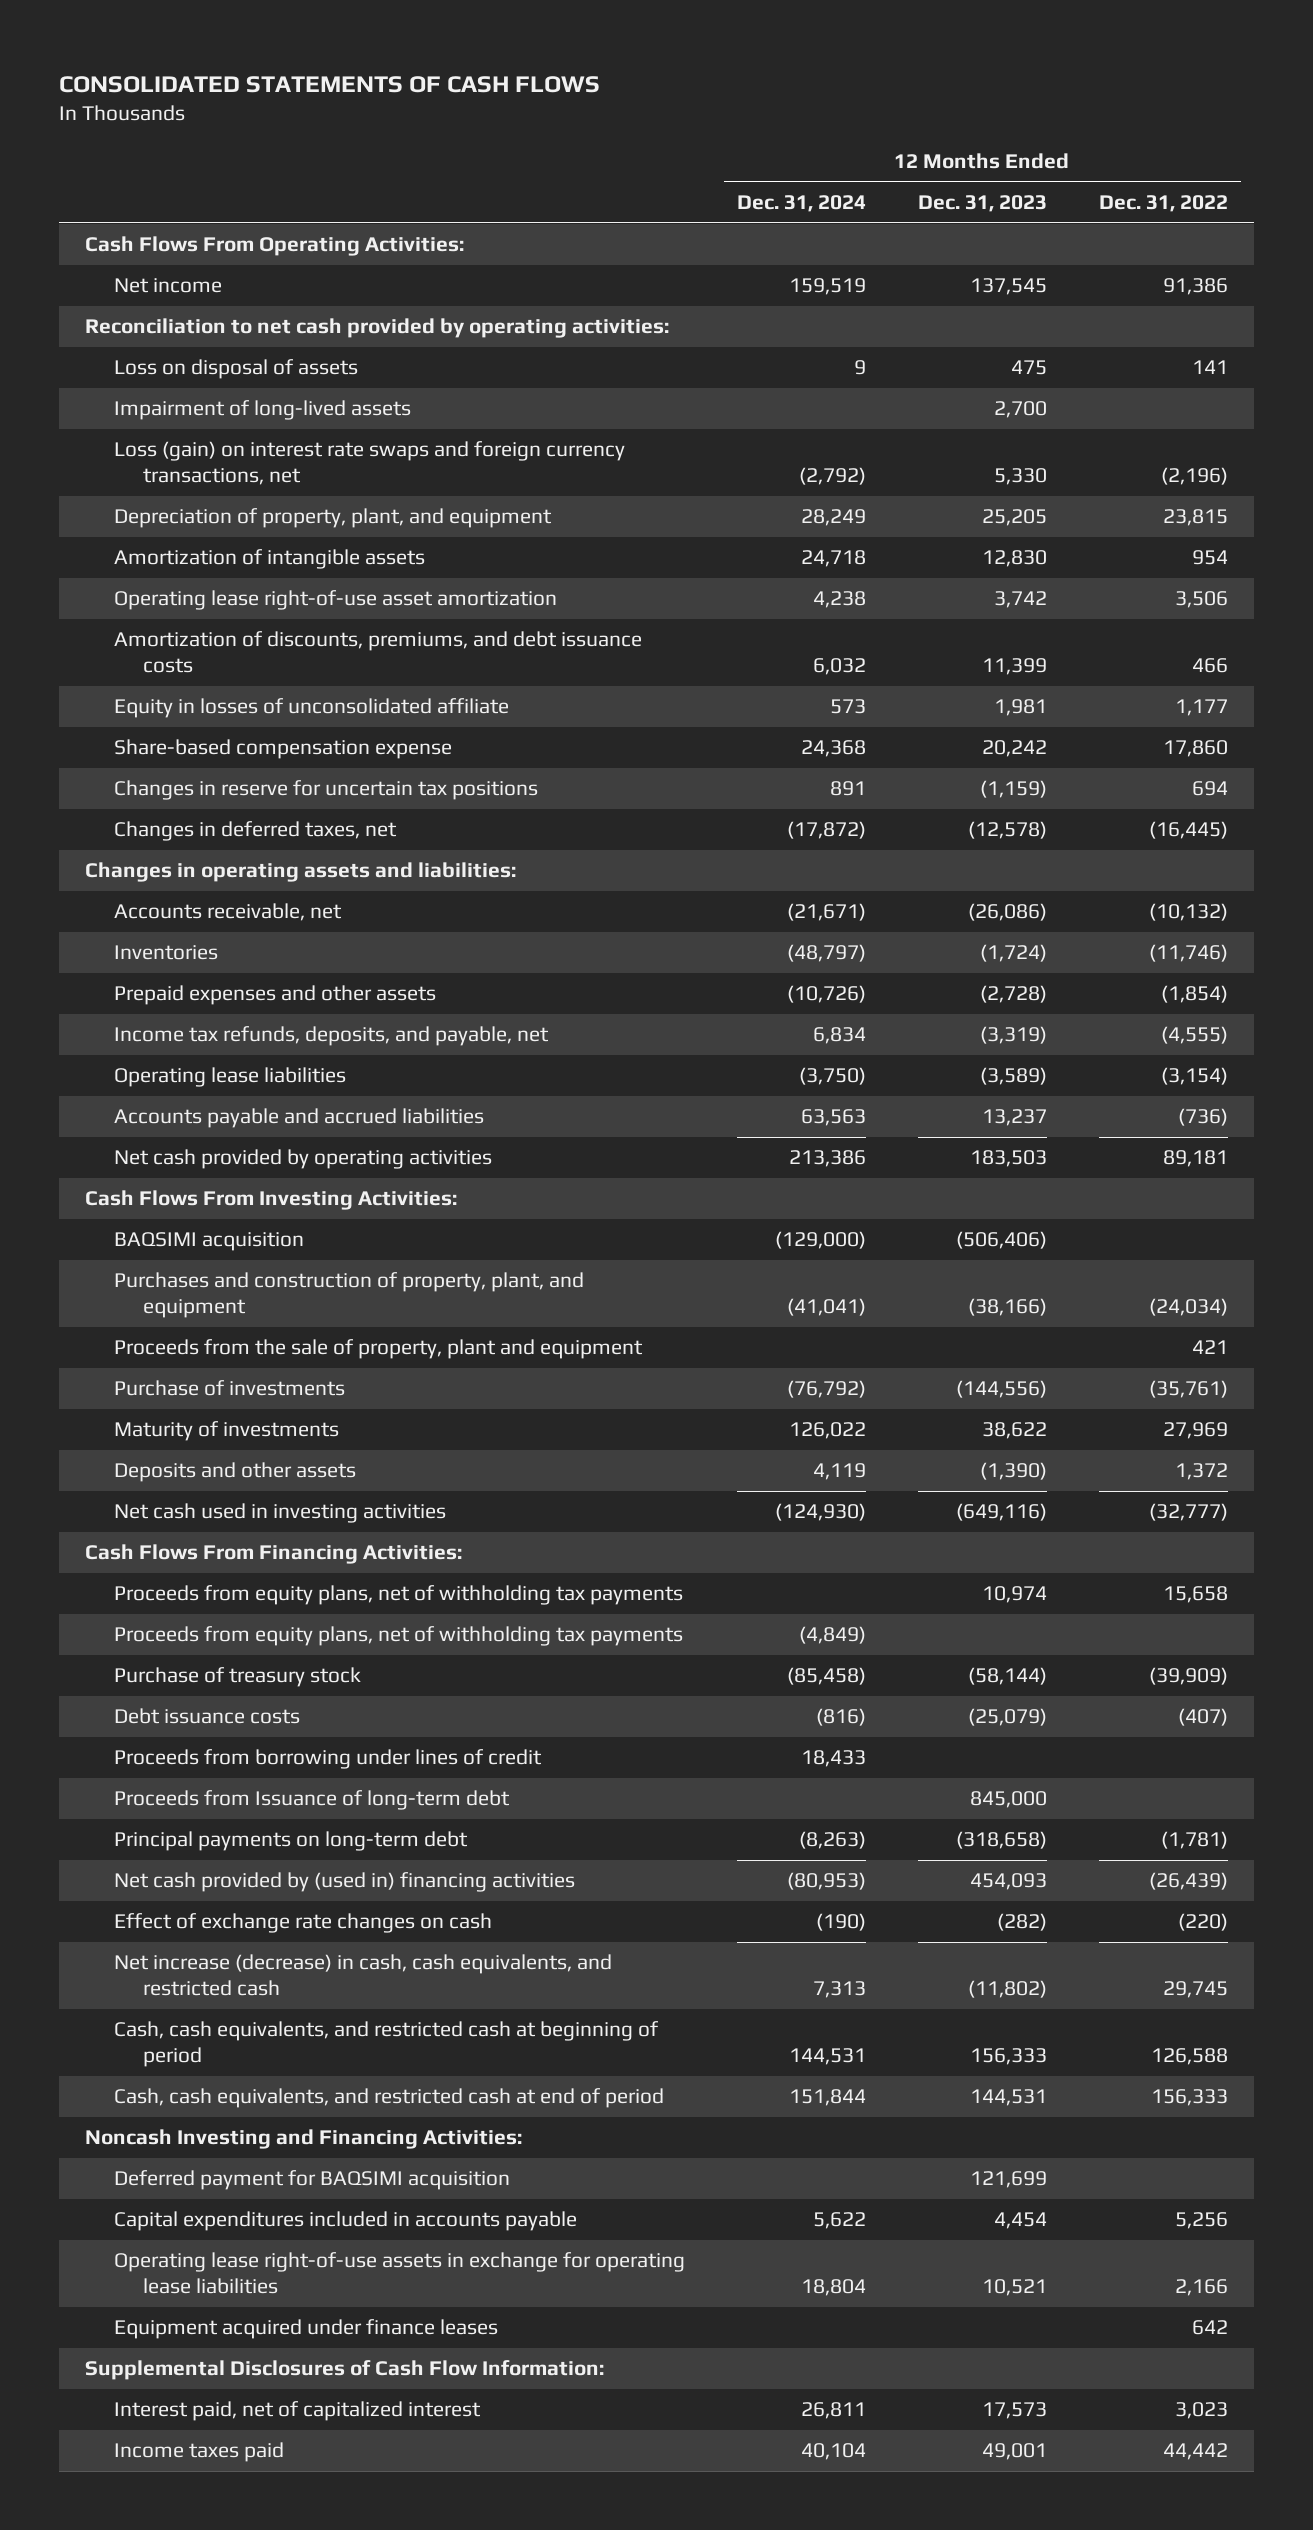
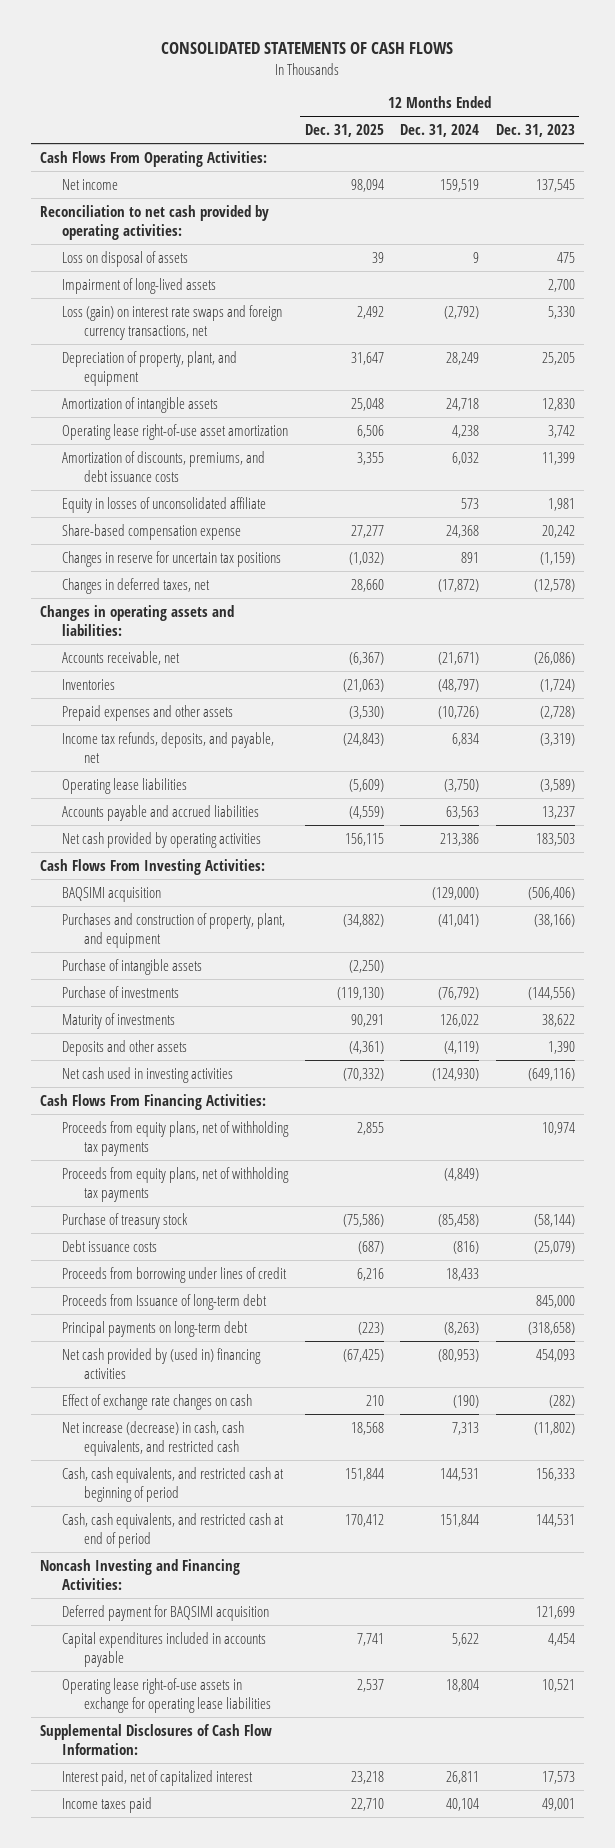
[1098,195,1228,213] Dec. 31, 2022 -> none
none -> [304,124,384,138] Dec. 31, 2025
[113,1339,643,1360] Proceeds from the sale of property, plant and equipment -> none
none -> [61,958,202,975] Purchase of intangible assets
[812,1463,866,1481] 4,119 -> [444,1040,480,1054] (4,119)
[979,1462,1047,1481] (1,390) -> [548,1040,576,1054] 1,390
[113,2319,498,2340] Equipment acquired under finance leases -> none

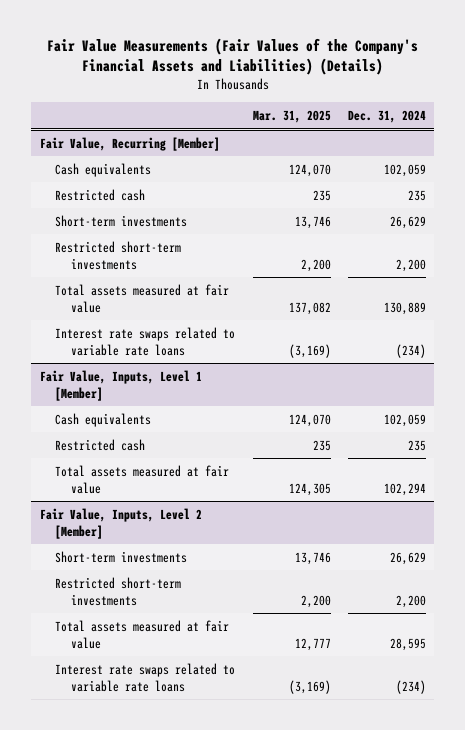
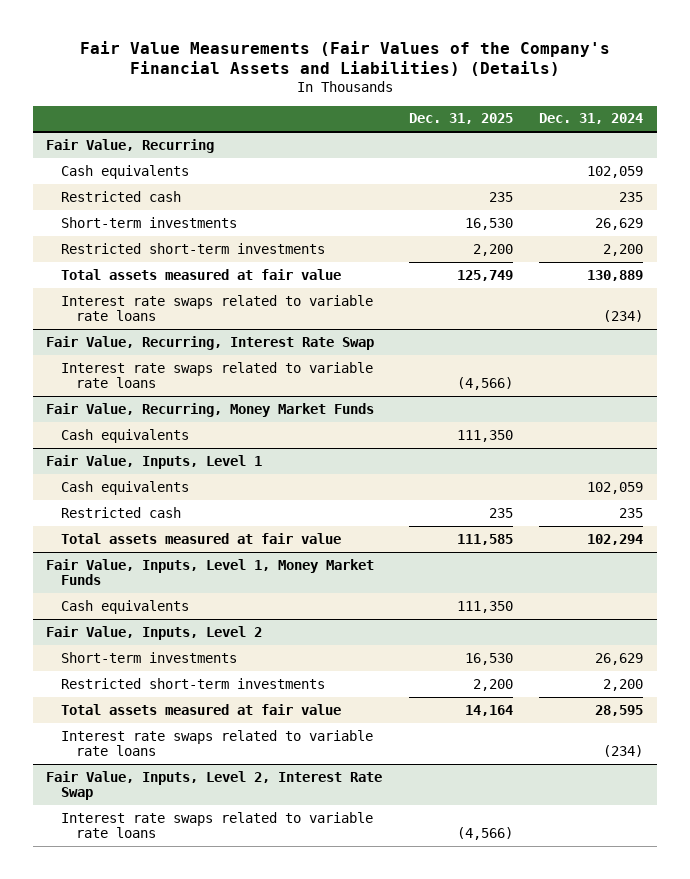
[252,109,331,123] Mar. 31, 2025 -> none
none -> [408,113,513,125] Dec. 31, 2025
[39,136,220,151] Fair Value, Recurring [Member] -> [46,138,215,153] Fair Value, Recurring
none -> [46,335,375,350] Fair Value, Recurring, Interest Rate Swap
none -> [61,361,374,389] Interest rate swaps related to variable rate loans
none -> [46,402,375,417] Fair Value, Recurring, Money Market Funds
none -> [61,428,190,443] Cash equivalents
[39,369,202,401] Fair Value, Inputs, Level 1 [Member] -> [46,454,263,469] Fair Value, Inputs, Level 1
none -> [46,558,375,586] Fair Value, Inputs, Level 1, Money Market Funds
none -> [61,599,190,614] Cash equivalents
[39,507,202,539] Fair Value, Inputs, Level 2 [Member] -> [46,625,263,640] Fair Value, Inputs, Level 2
none -> [46,770,383,801] Fair Value, Inputs, Level 2, Interest Rate Swap
none -> [61,811,374,839] Interest rate swaps related to variable rate loans

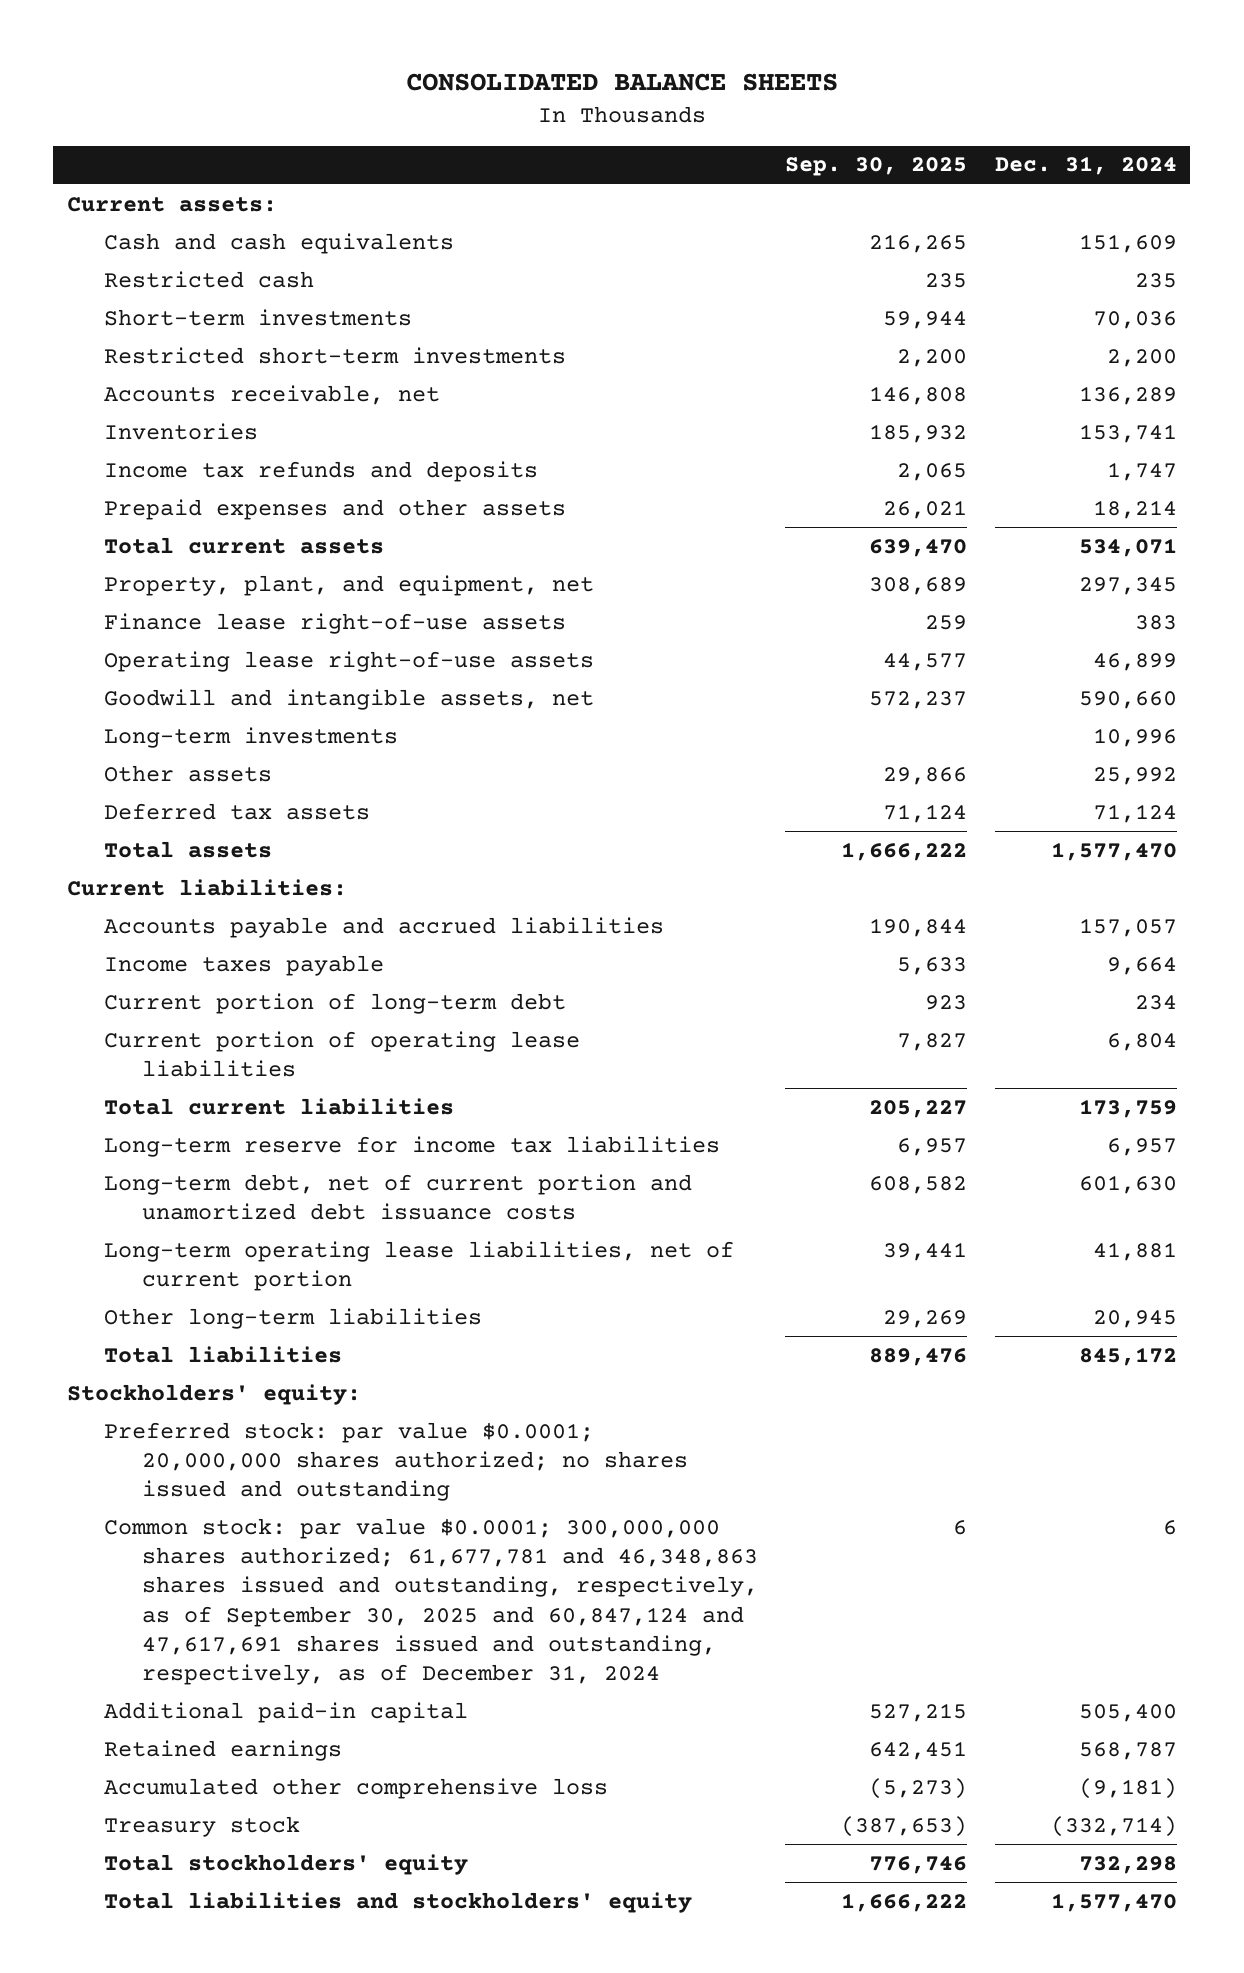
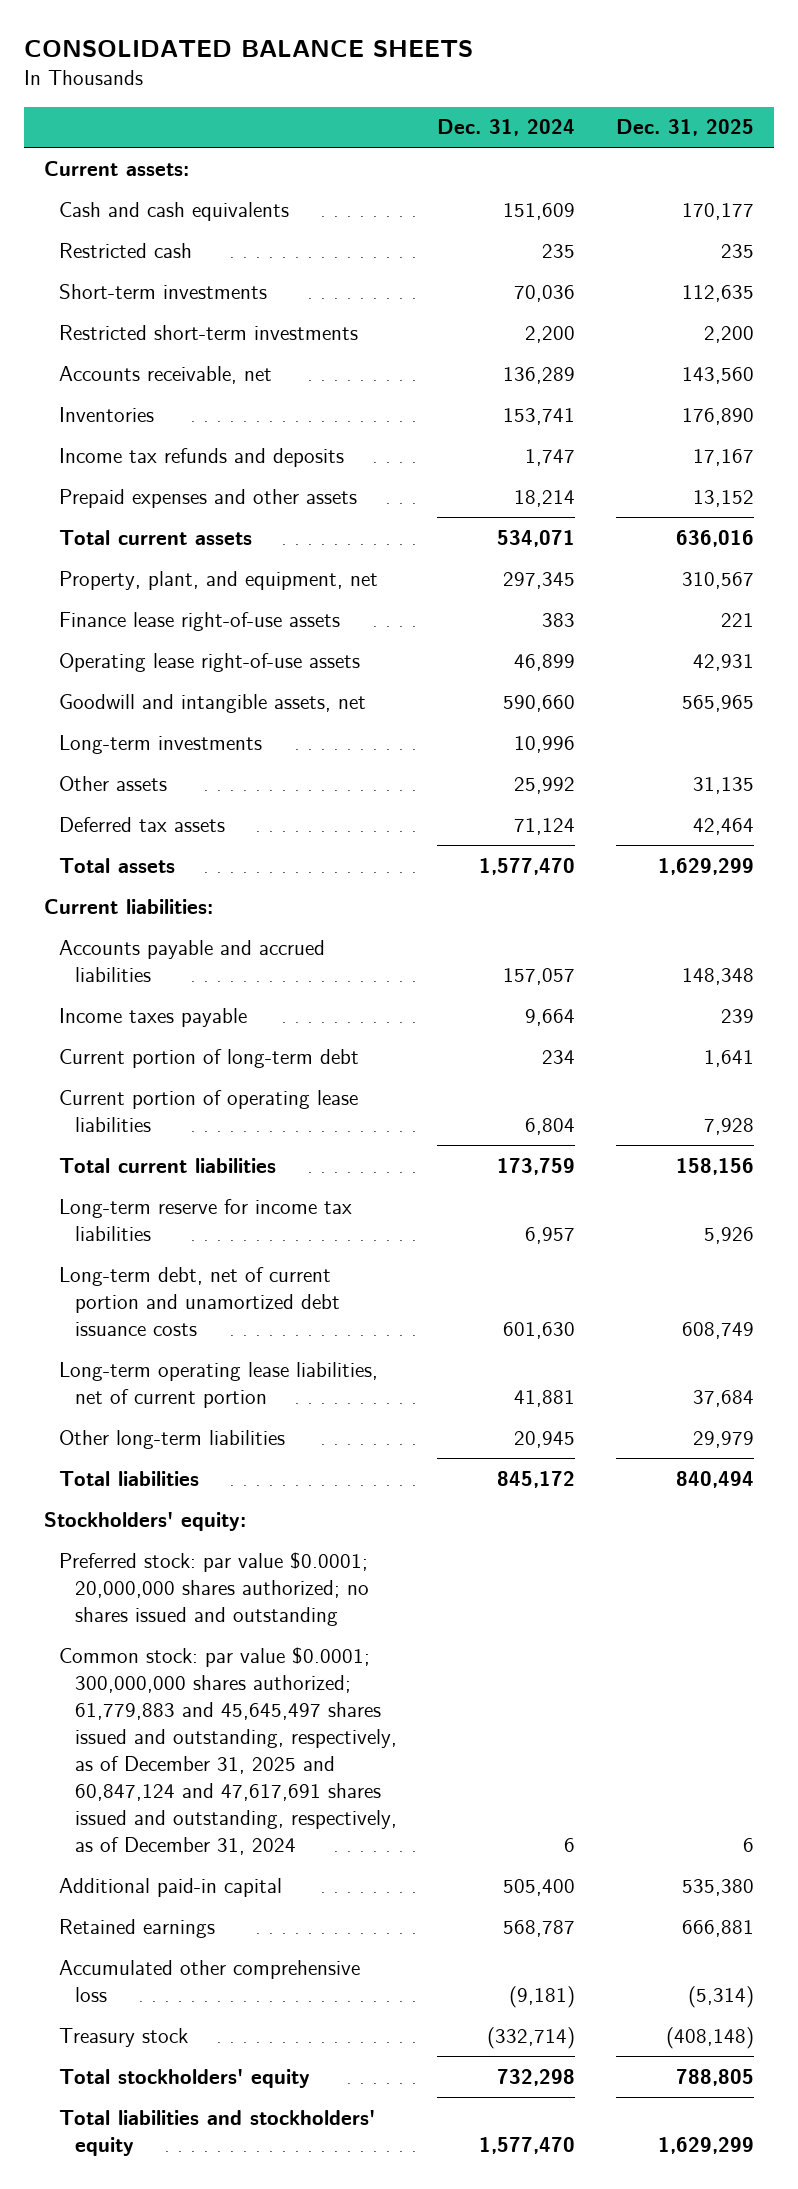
[785,157,968,177] Sep. 30, 2025 -> none
none -> [615,119,754,137] Dec. 31, 2025
[104,1517,759,1686] Common stock: par value $0.0001; 300,000,000 shares authorized; 61,677,781 and 46,348,863 shares issued and outstanding, respectively, as of September 30, 2025 and 60,847,124 and 47,617,691 shares issued and outstanding, respectively, as of December 31, 2024 -> [59,1646,397,1855] Common stock: par value $0.0001; 300,000,000 shares authorized; 61,779,883 and 45,645,497 shares issued and outstanding, respectively, as of December 31, 2025 and 60,847,124 and 47,617,691 shares issued and outstanding, respectively, as of December 31, 2024

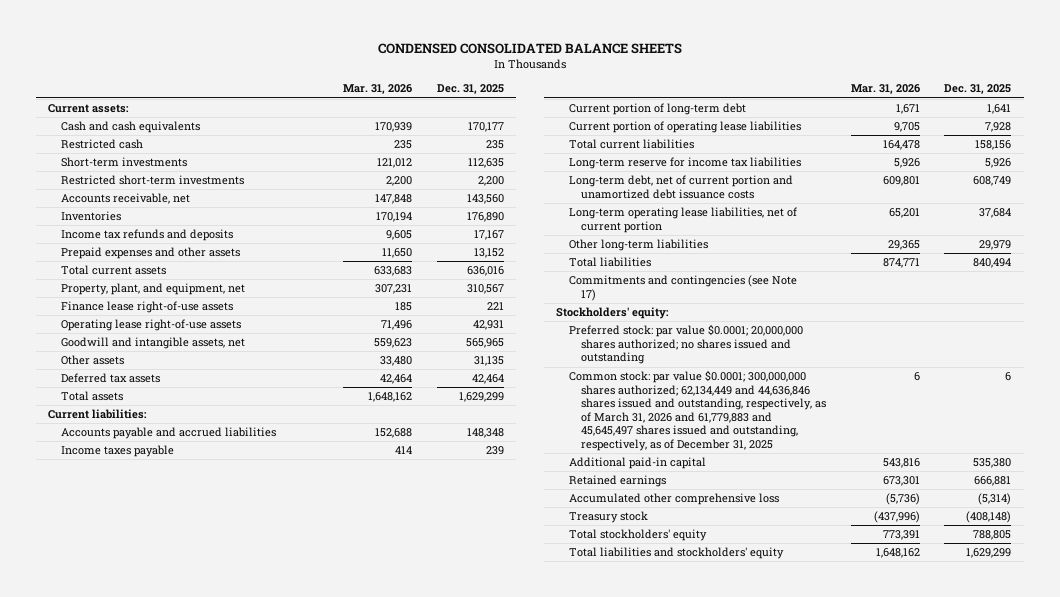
[23,39,473,57] CONSOLIDATED BALANCE SHEETS -> [377,43,682,55] CONDENSED CONSOLIDATED BALANCE SHEETS
[437,119,576,137] Dec. 31, 2024 -> none
none -> [342,84,412,95] Mar. 31, 2026
[59,734,263,754] Long-term investments -> none
none -> [568,275,797,301] Commitments and contingencies (see Note 17)
[59,1646,397,1855] Common stock: par value $0.0001; 300,000,000 shares authorized; 61,779,883 and 45,645,497 shares issued and outstanding, respectively, as of December 31, 2025 and 60,847,124 and 47,617,691 shares issued and outstanding, respectively, as of December 31, 2024 -> [568,370,827,451] Common stock: par value $0.0001; 300,000,000 shares authorized; 62,134,449 and 44,636,846 shares issued and outstanding, respectively, as of March 31, 2026 and 61,779,883 and 45,645,497 shares issued and outstanding, respectively, as of December 31, 2025

